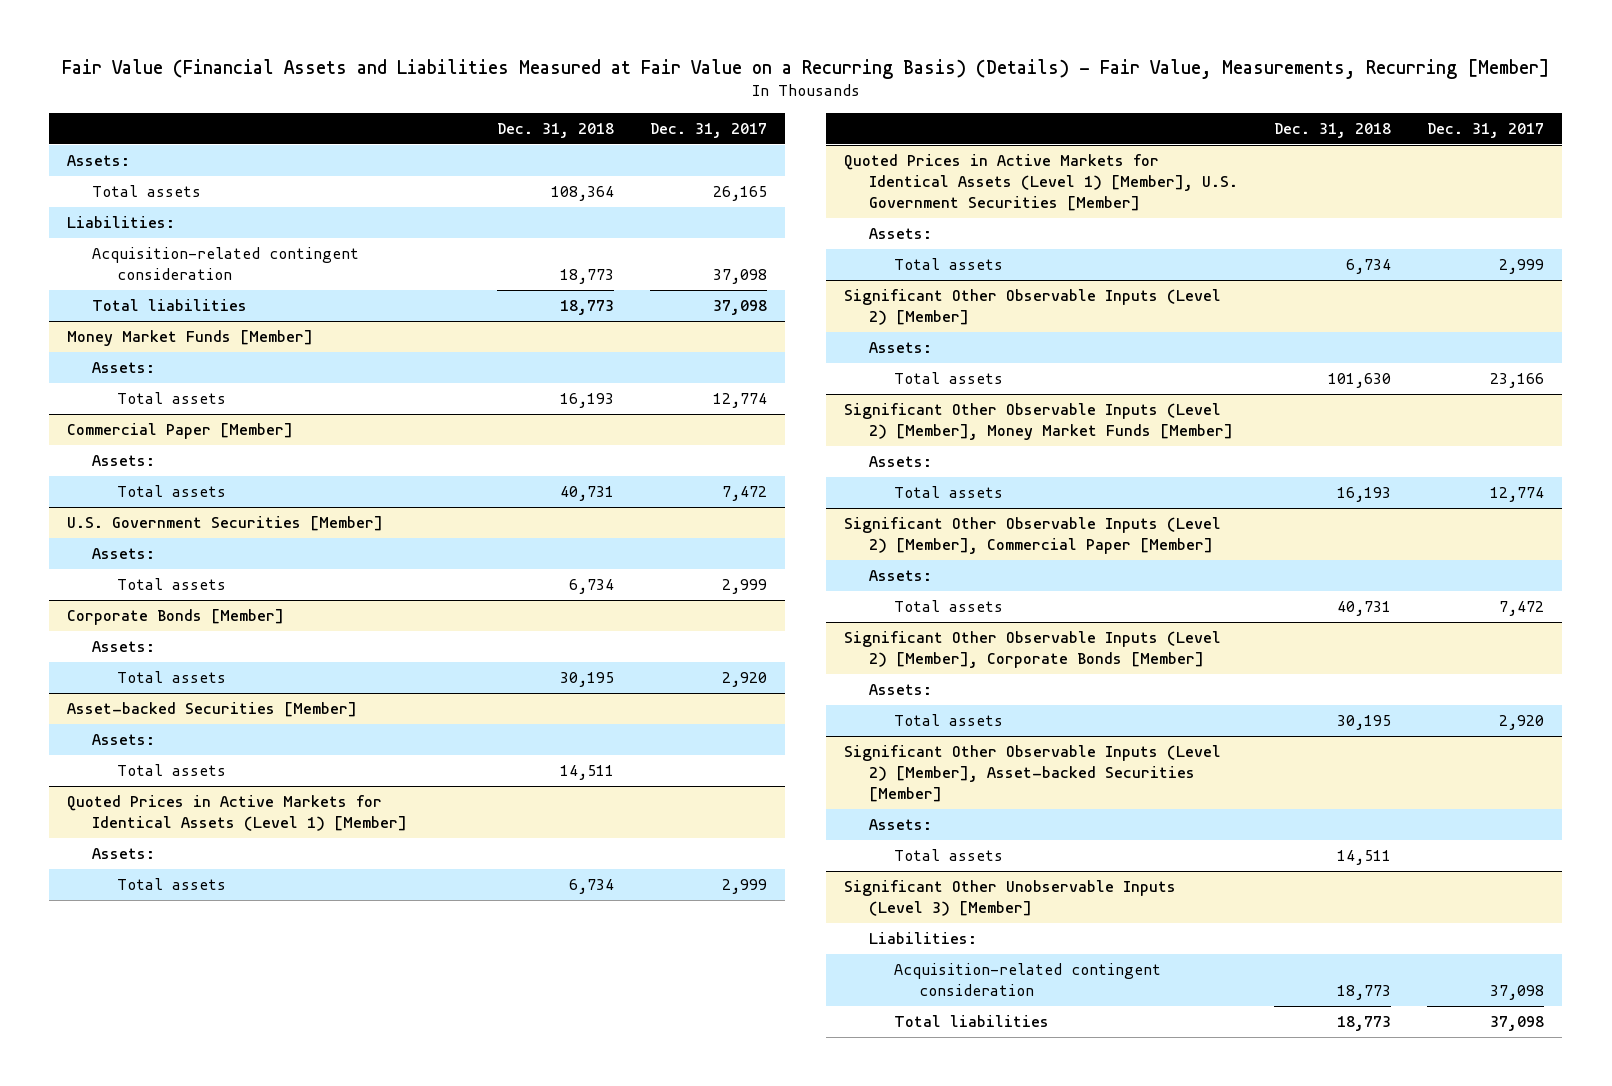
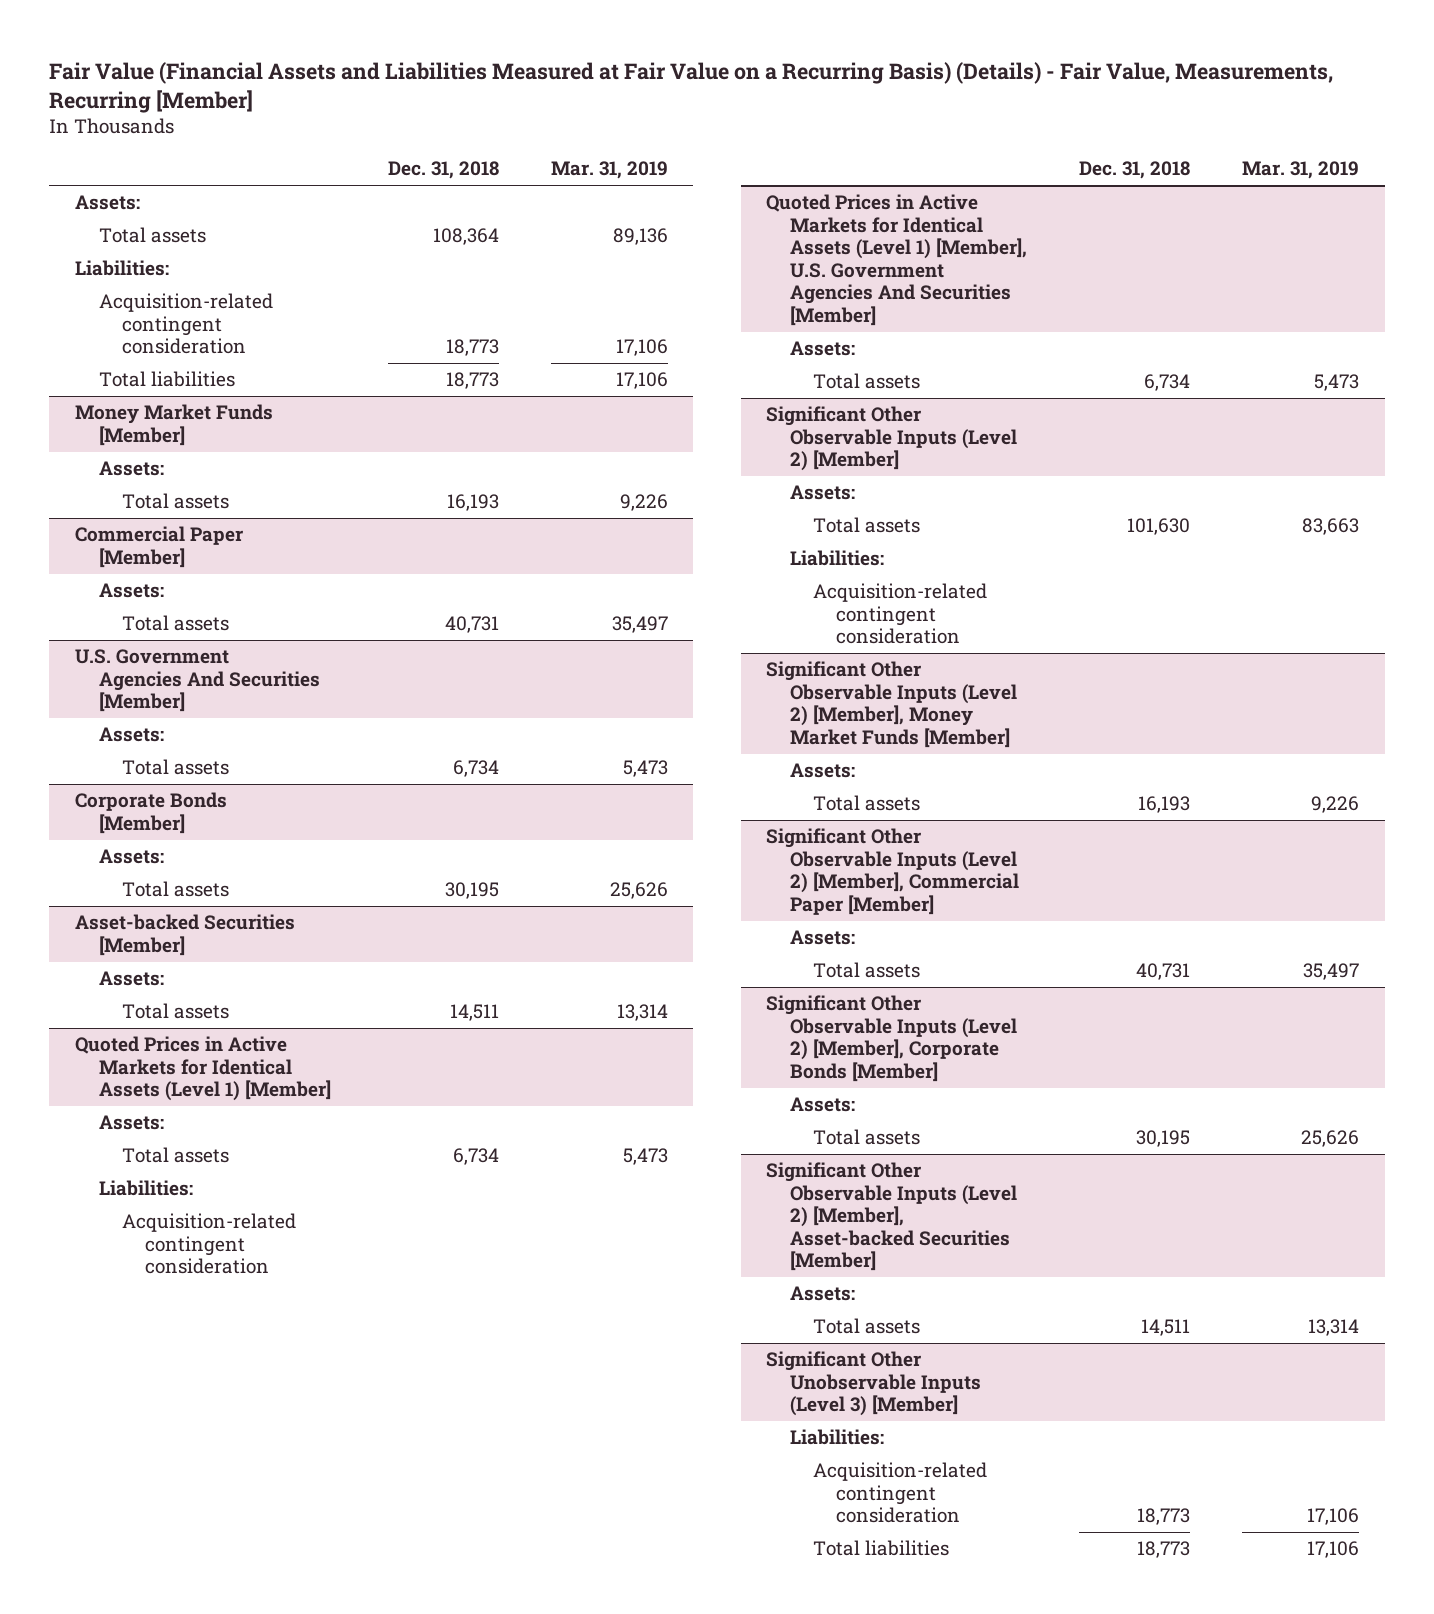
[650,122,768,138] Dec. 31, 2017 -> none
none -> [550,161,668,180] Mar. 31, 2019
[67,516,384,532] U.S. Government Securities [Member] -> [75,649,320,713] U.S. Government Agencies And Securities [Member]
none -> [98,1180,193,1197] Liabilities:
none -> [122,1213,297,1275] Acquisition-related contingent consideration
[844,154,1238,212] Quoted Prices in Active Markets for Identical Assets (Level 1) [Member], U.S. Government Securities [Member] -> [766,194,1027,326] Quoted Prices in Active Markets for Identical Assets (Level 1) [Member], U.S. Government Agencies And Securities [Member]
none -> [789,550,884,567] Liabilities:
none -> [813,583,988,645] Acquisition-related contingent consideration

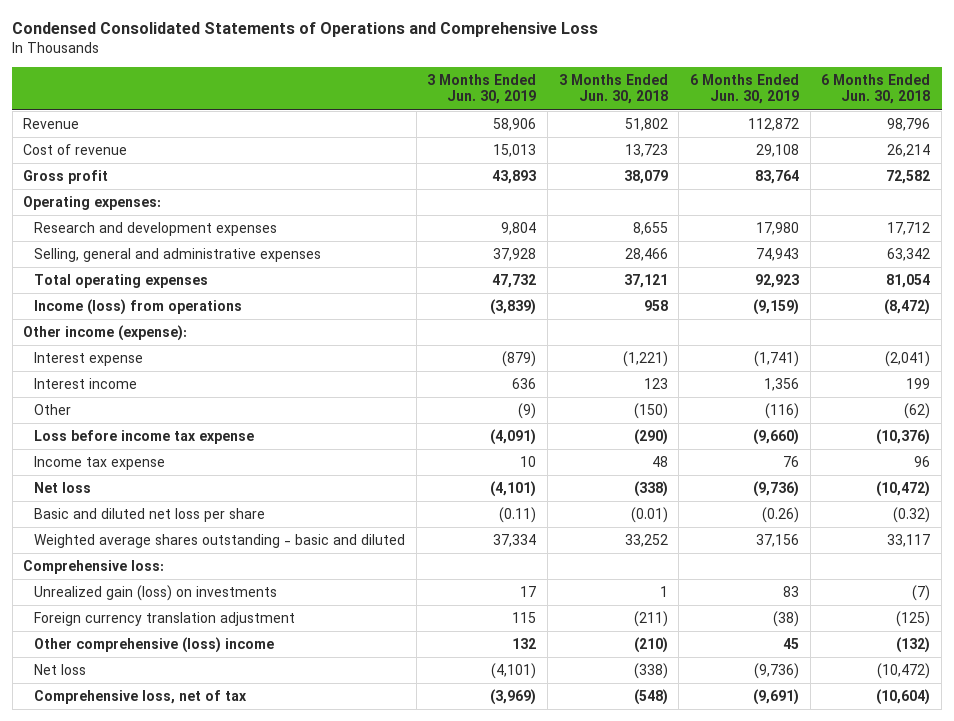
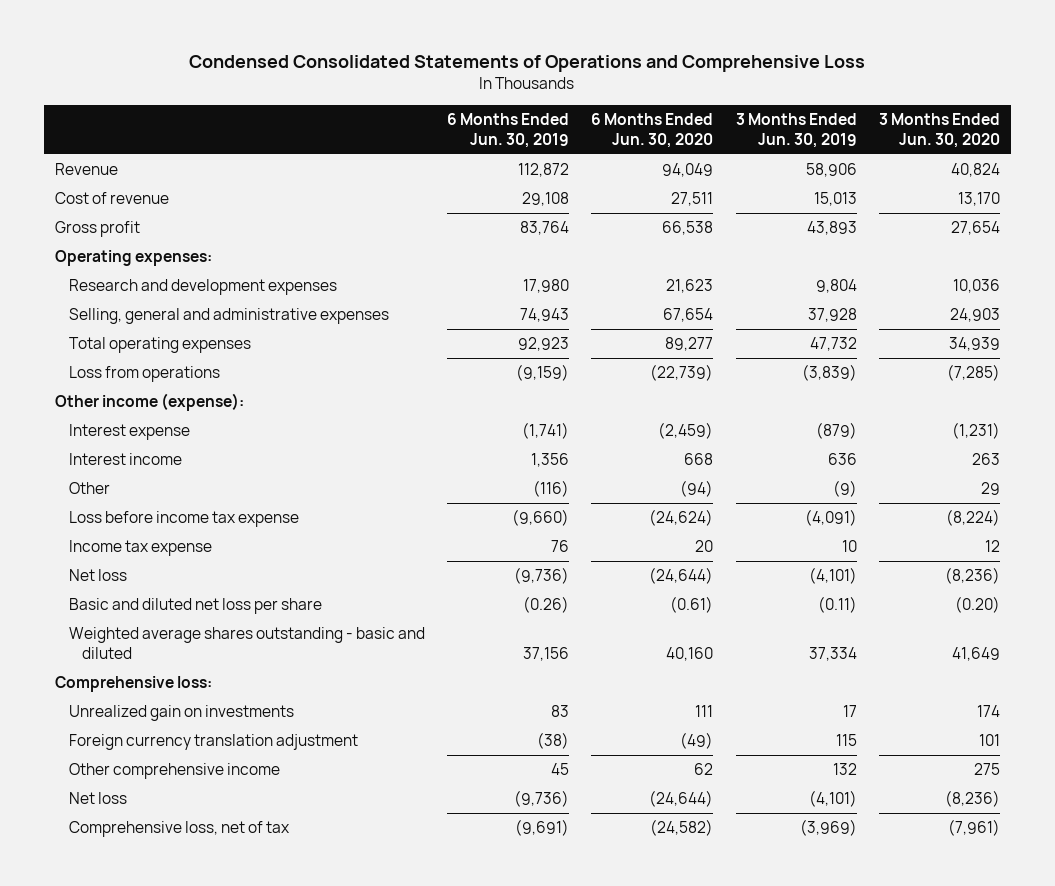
[558,74,668,105] 3 Months Ended Jun. 30, 2018 -> none
[821,74,931,105] 6 Months Ended Jun. 30, 2018 -> none
none -> [591,112,714,148] 6 Months Ended Jun. 30, 2020
none -> [878,112,1000,148] 3 Months Ended Jun. 30, 2020
[34,299,243,316] Income (loss) from operations -> [68,365,220,382] Loss from operations
[34,585,278,602] Unrealized gain (loss) on investments -> [68,704,294,721] Unrealized gain on investments
[34,637,275,654] Other comprehensive (loss) income -> [68,762,280,779] Other comprehensive income

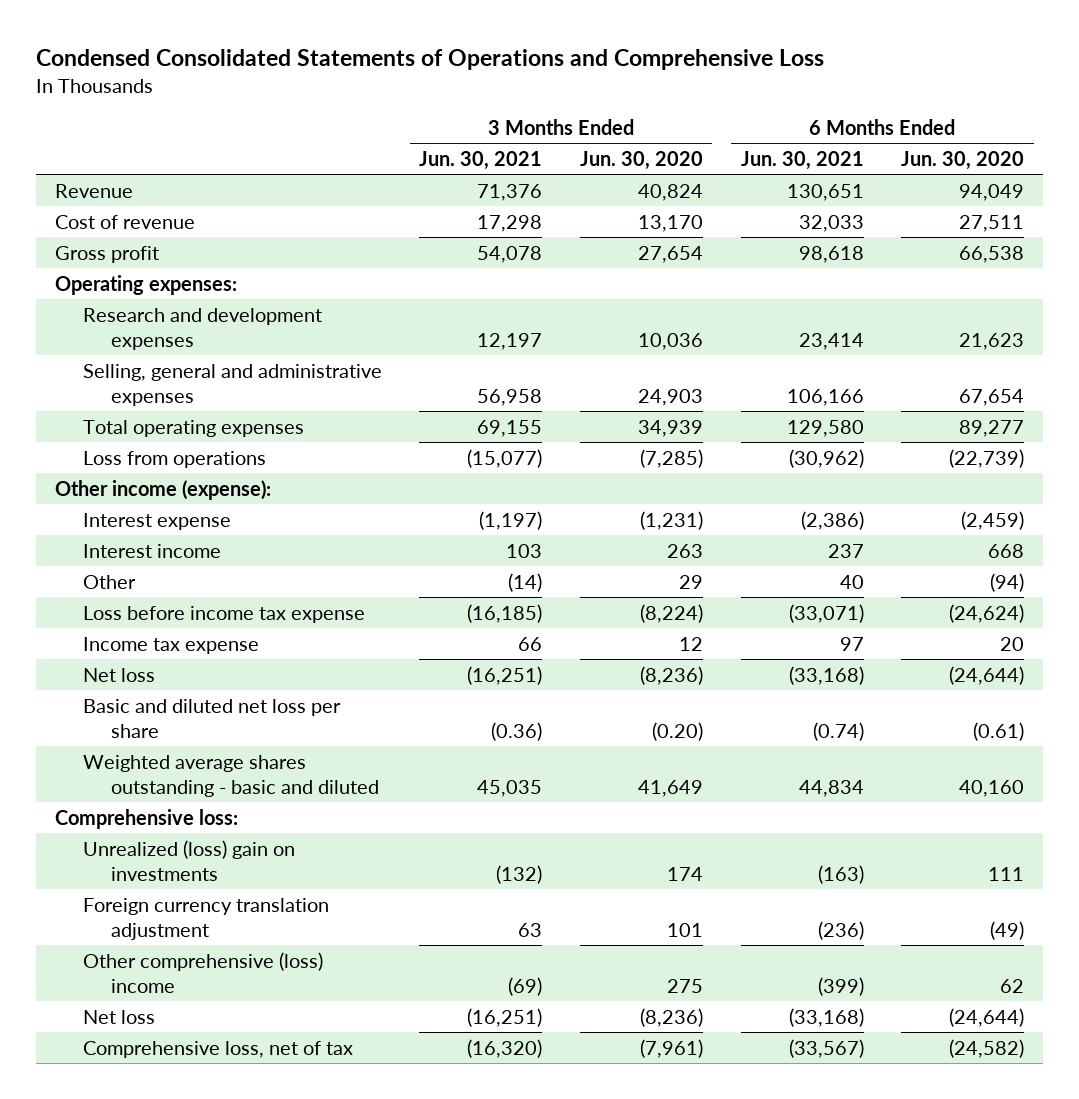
[447,112,570,148] 6 Months Ended Jun. 30, 2019 -> none
[735,112,857,148] 3 Months Ended Jun. 30, 2019 -> none
none -> [419,151,543,171] Jun. 30, 2021
none -> [740,151,864,171] Jun. 30, 2021
[68,704,294,721] Unrealized gain on investments -> [82,839,295,881] Unrealized (loss) gain on investments
[68,762,280,779] Other comprehensive income -> [82,951,323,993] Other comprehensive (loss) income

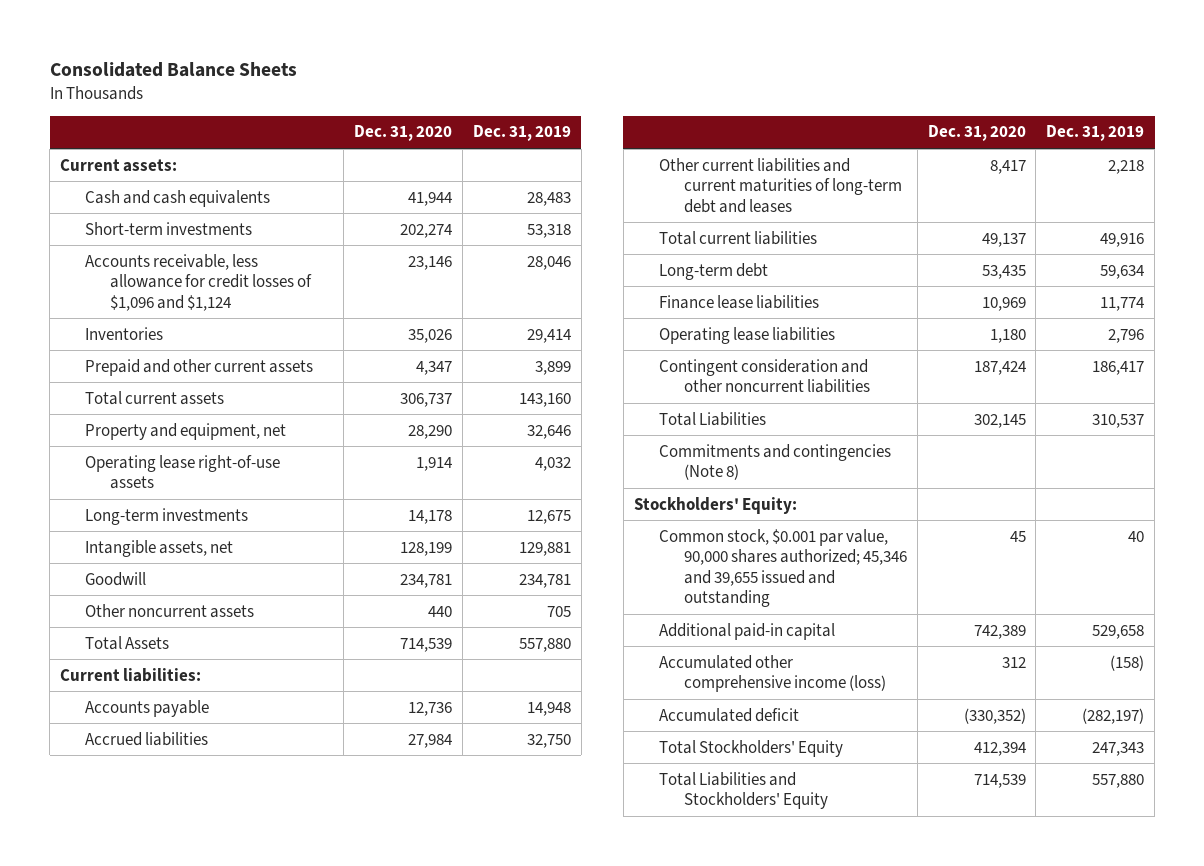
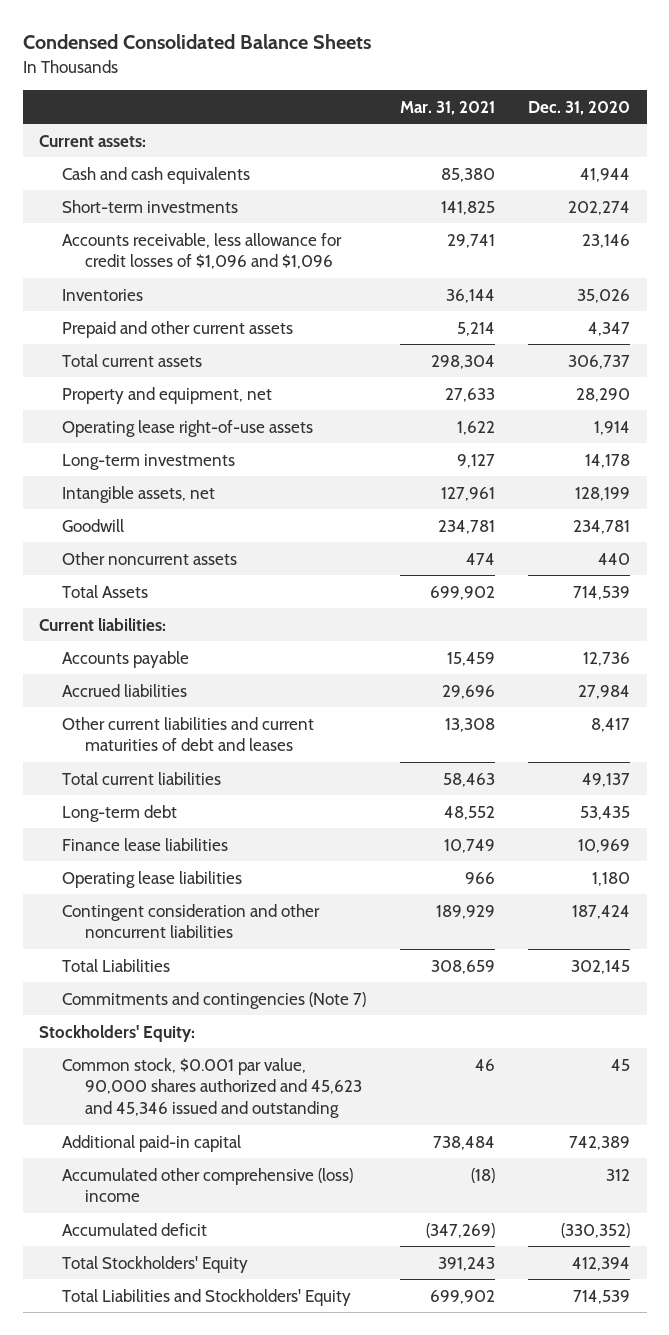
[49,61,297,77] Consolidated Balance Sheets -> [22,34,371,50] Condensed Consolidated Balance Sheets
[472,125,571,142] Dec. 31, 2019 -> none
none -> [399,100,495,115] Mar. 31, 2021
[85,253,313,311] Accounts receivable, less allowance for credit losses of $1,096 and $1,124 -> [62,232,343,270] Accounts receivable, less allowance for credit losses of $1,096 and $1,096
[658,157,902,213] Other current liabilities and current maturities of long-term debt and leases -> [62,716,315,752] Other current liabilities and current maturities of debt and leases
[658,443,891,481] Commitments and contingencies (Note 8) -> [62,991,367,1009] Commitments and contingencies (Note 7)
[658,528,907,608] Common stock, $0.001 par value, 90,000 shares authorized; 45,346 and 39,655 issued and outstanding -> [62,1057,363,1119] Common stock, $0.001 par value, 90,000 shares authorized and 45,623 and 45,346 issued and outstanding
[658,654,886,693] Accumulated other comprehensive income (loss) -> [62,1167,354,1203] Accumulated other comprehensive (loss) income

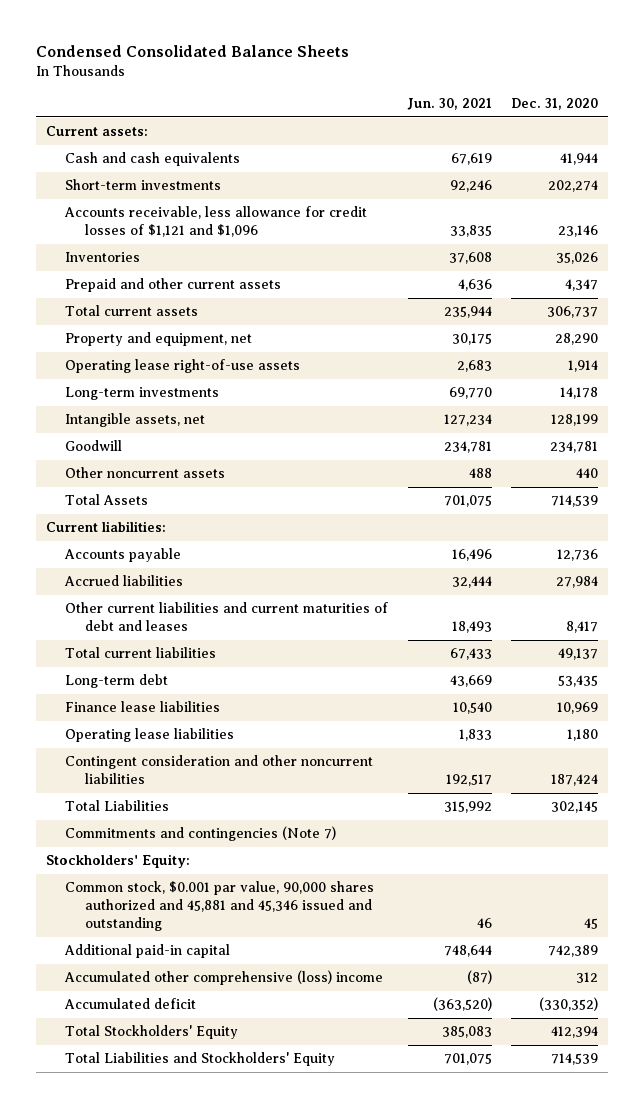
[399,100,495,115] Mar. 31, 2021 -> none
none -> [406,98,492,111] Jun. 30, 2021
[62,232,343,270] Accounts receivable, less allowance for credit losses of $1,096 and $1,096 -> [64,206,368,238] Accounts receivable, less allowance for credit losses of $1,121 and $1,096
[62,1057,363,1119] Common stock, $0.001 par value, 90,000 shares authorized and 45,623 and 45,346 issued and outstanding -> [65,881,375,932] Common stock, $0.001 par value, 90,000 shares authorized and 45,881 and 45,346 issued and outstanding

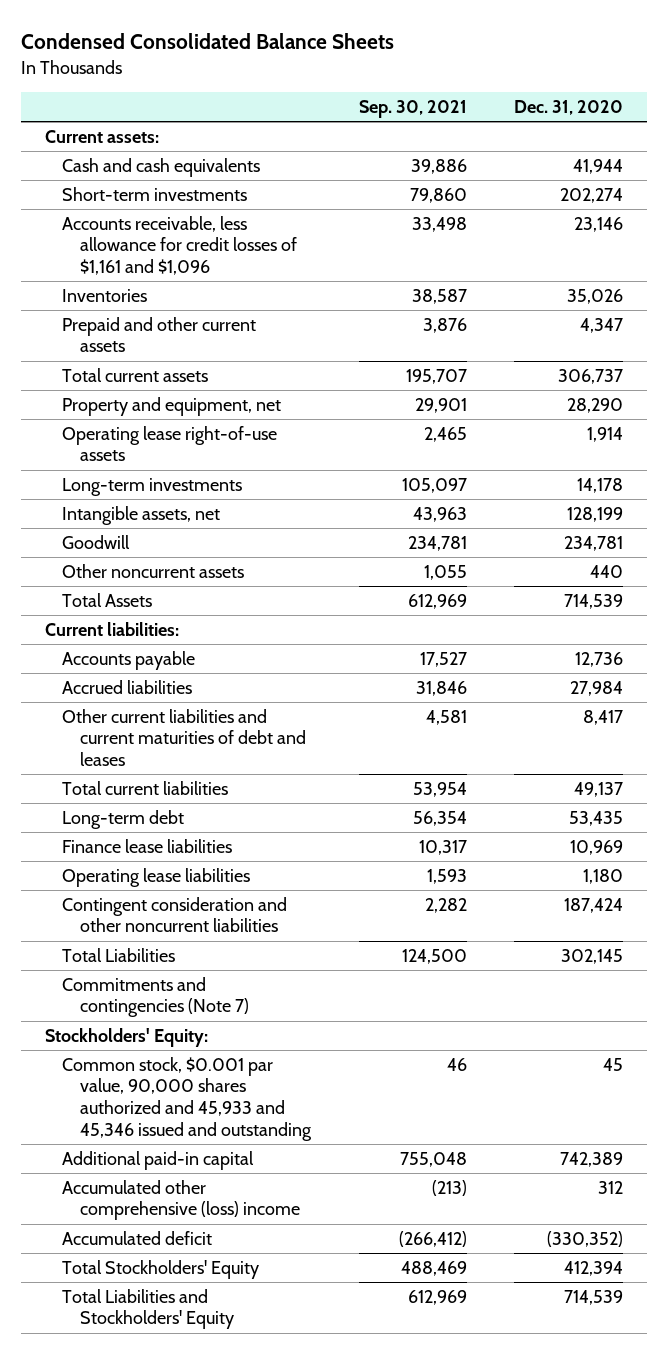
[406,98,492,111] Jun. 30, 2021 -> none
none -> [358,99,467,118] Sep. 30, 2021
[64,206,368,238] Accounts receivable, less allowance for credit losses of $1,121 and $1,096 -> [62,215,298,276] Accounts receivable, less allowance for credit losses of $1,161 and $1,096
[65,881,375,932] Common stock, $0.001 par value, 90,000 shares authorized and 45,881 and 45,346 issued and outstanding -> [62,1056,313,1141] Common stock, $0.001 par value, 90,000 shares authorized and 45,933 and 45,346 issued and outstanding

